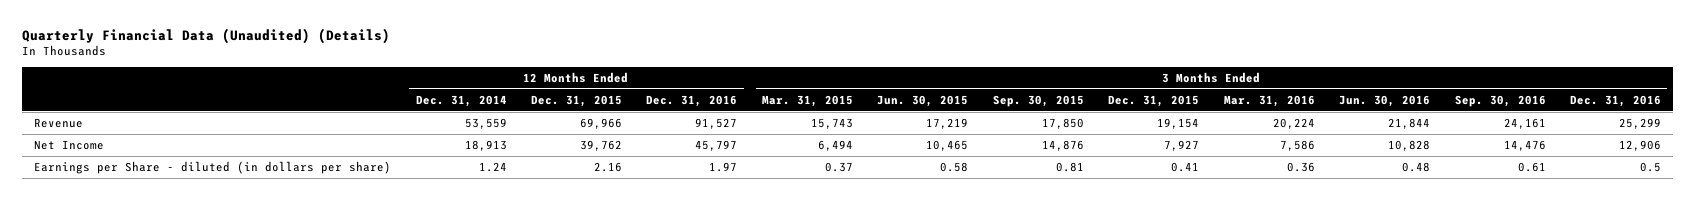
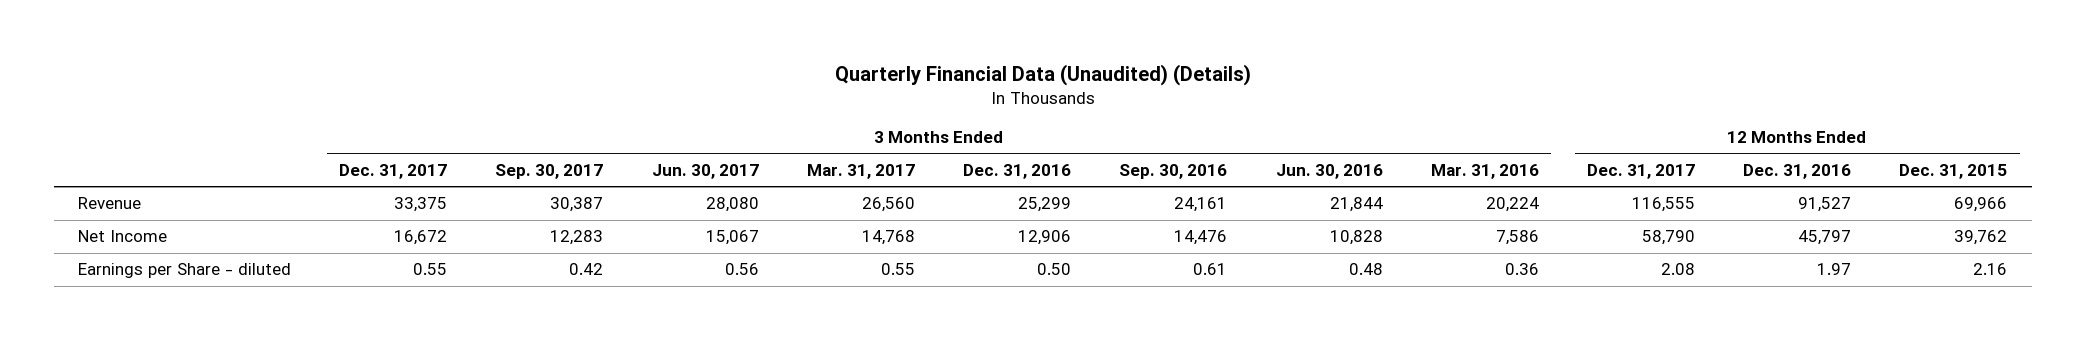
[415,94,507,107] Dec. 31, 2014 -> none
[761,94,853,107] Mar. 31, 2015 -> none
[877,94,969,107] Jun. 30, 2015 -> none
[992,94,1084,107] Sep. 30, 2015 -> none
[1108,94,1200,107] Dec. 31, 2015 -> none
none -> [339,164,448,180] Dec. 31, 2017
none -> [495,164,604,180] Sep. 30, 2017
none -> [651,164,759,180] Jun. 30, 2017
none -> [806,164,915,180] Mar. 31, 2017
none -> [1586,164,1695,180] Dec. 31, 2017
[34,160,392,174] Earnings per Share - diluted (in dollars per share) -> [77,263,291,279] Earnings per Share - diluted
[1640,161,1662,172] 0.5 -> [1037,263,1072,276] 0.50

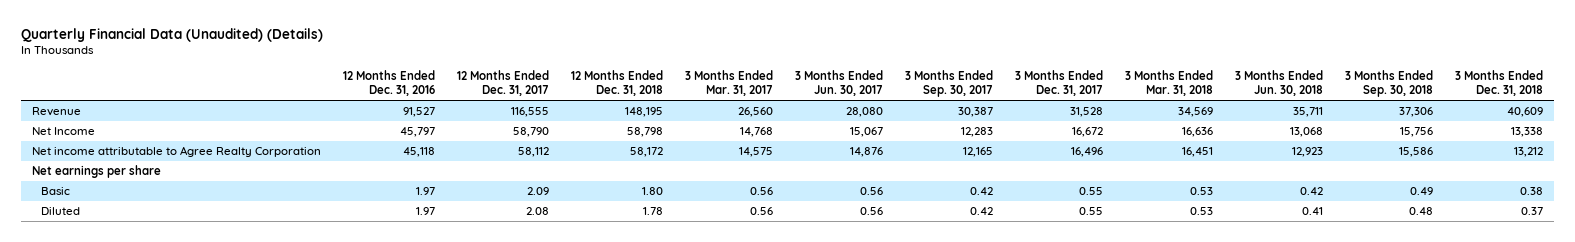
[963,164,1072,180] Dec. 31, 2016 -> none
[1119,164,1228,180] Sep. 30, 2016 -> none
[1275,164,1383,180] Jun. 30, 2016 -> none
[1430,164,1539,180] Mar. 31, 2016 -> none
[1899,164,2008,180] Dec. 31, 2015 -> none
none -> [570,69,663,97] 12 Months Ended Dec. 31, 2018
none -> [1124,69,1213,97] 3 Months Ended Mar. 31, 2018
none -> [1234,69,1323,97] 3 Months Ended Jun. 30, 2018
none -> [1344,69,1433,98] 3 Months Ended Sep. 30, 2018
none -> [1454,69,1543,97] 3 Months Ended Dec. 31, 2018
[394,197,448,213] 33,375 -> [1069,107,1103,118] 31,528
none -> [31,146,321,158] Net income attributable to Agree Realty Corporation
none -> [31,165,161,179] Net earnings per share
none -> [41,187,71,196] Basic
[77,263,291,279] Earnings per Share - diluted -> [41,207,81,216] Diluted
[880,263,915,276] 0.55 -> [749,207,773,216] 0.56

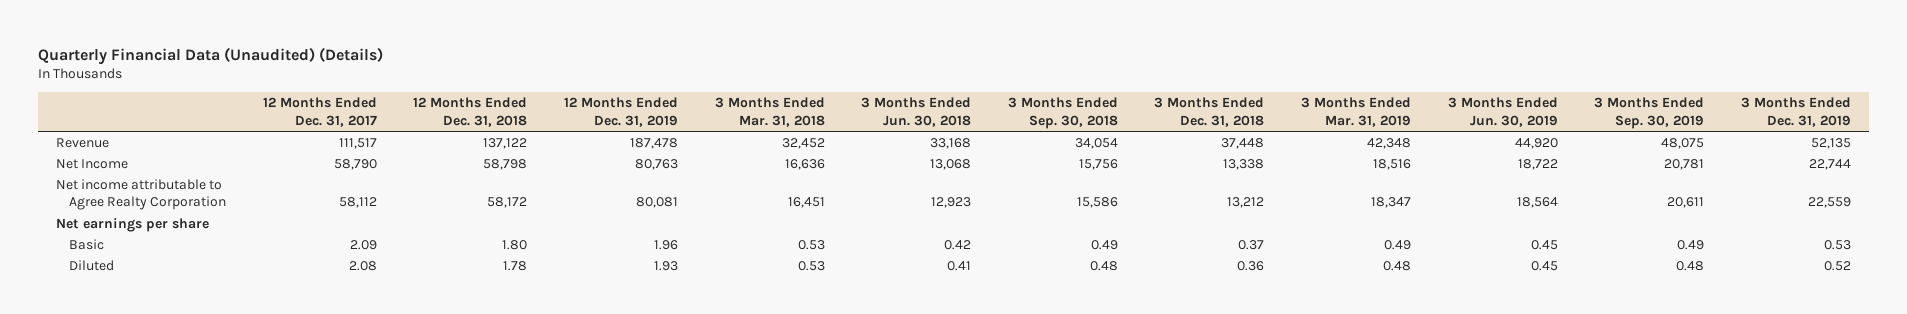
[342,69,435,97] 12 Months Ended Dec. 31, 2016 -> none
[684,69,773,97] 3 Months Ended Mar. 31, 2017 -> none
[794,69,883,97] 3 Months Ended Jun. 30, 2017 -> none
[904,69,993,98] 3 Months Ended Sep. 30, 2017 -> none
[1014,69,1103,97] 3 Months Ended Dec. 31, 2017 -> none
none -> [564,97,679,127] 12 Months Ended Dec. 31, 2019
none -> [1301,97,1412,127] 3 Months Ended Mar. 31, 2019
none -> [1447,97,1558,127] 3 Months Ended Jun. 30, 2019
none -> [1594,97,1705,129] 3 Months Ended Sep. 30, 2019
none -> [1740,97,1851,127] 3 Months Ended Dec. 31, 2019
[510,107,549,118] 116,555 -> [338,138,377,150] 111,517
[624,107,663,118] 148,195 -> [483,138,528,150] 137,122
[1177,107,1213,118] 34,569 -> [781,138,825,150] 32,452
[1292,107,1323,118] 35,711 -> [930,138,972,150] 33,168
[1398,107,1433,118] 37,306 -> [1074,138,1118,150] 34,054
[1506,107,1543,118] 40,609 -> [1221,138,1265,150] 37,448
[1519,187,1543,196] 0.38 -> [1238,240,1265,251] 0.37
[1520,207,1543,216] 0.37 -> [1237,261,1265,272] 0.36

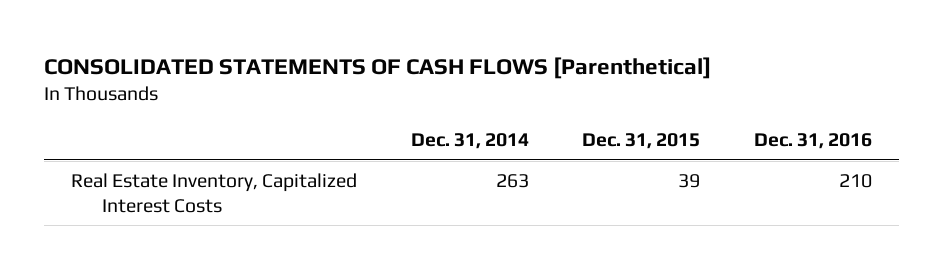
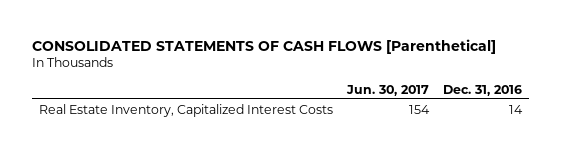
[410,133,529,150] Dec. 31, 2014 -> none
[582,133,701,150] Dec. 31, 2015 -> none
none -> [345,84,429,96] Jun. 30, 2017
[839,174,873,189] 210 -> [508,104,523,114] 14

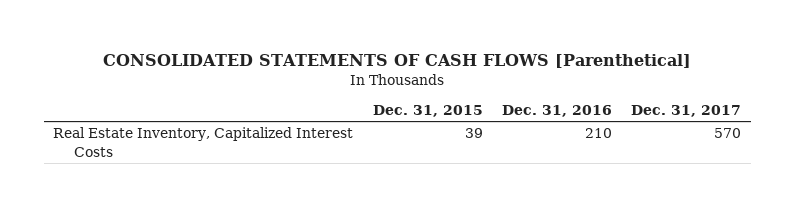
[345,84,429,96] Jun. 30, 2017 -> none
none -> [372,105,483,118] Dec. 31, 2015
none -> [631,105,742,118] Dec. 31, 2017
[508,104,523,114] 14 -> [584,128,612,139] 210

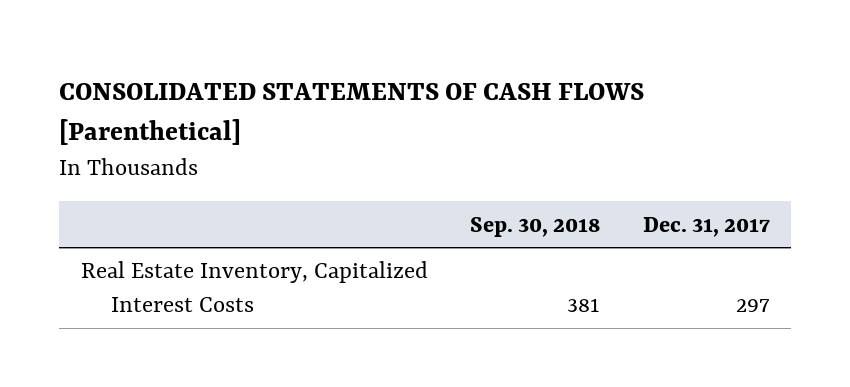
[372,105,483,118] Dec. 31, 2015 -> none
[501,105,612,118] Dec. 31, 2016 -> none
none -> [470,216,601,237] Sep. 30, 2018
[714,128,742,139] 570 -> [735,298,770,312] 297

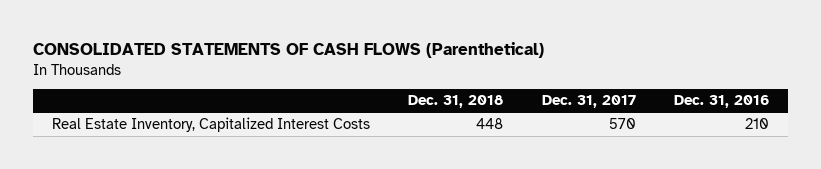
[59,82,645,146] CONSOLIDATED STATEMENTS OF CASH FLOWS [Parenthetical] -> [33,42,545,59] CONSOLIDATED STATEMENTS OF CASH FLOWS (Parenthetical)
[470,216,601,237] Sep. 30, 2018 -> none
none -> [408,95,504,109] Dec. 31, 2018
none -> [673,95,769,109] Dec. 31, 2016
[735,298,770,312] 297 -> [608,118,636,130] 570

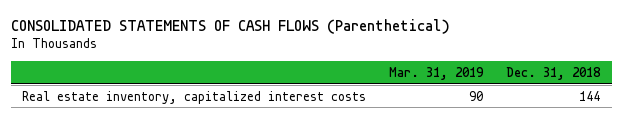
[541,95,636,109] Dec. 31, 2017 -> none
[673,95,769,109] Dec. 31, 2016 -> none
none -> [389,67,485,81] Mar. 31, 2019
[52,117,371,133] Real Estate Inventory, Capitalized Interest Costs -> [22,90,367,104] Real estate inventory, capitalized interest costs
[476,118,504,130] 448 -> [579,90,601,101] 144

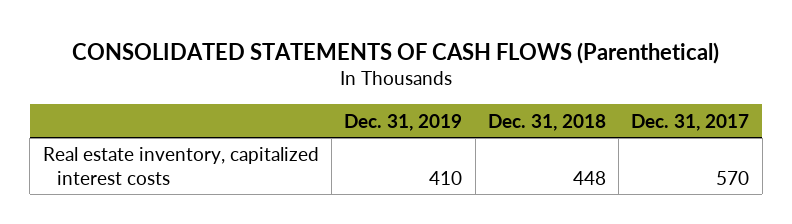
[389,67,485,81] Mar. 31, 2019 -> none
none -> [344,113,463,131] Dec. 31, 2019
none -> [631,113,750,131] Dec. 31, 2017
[579,90,601,101] 144 -> [572,170,606,185] 448

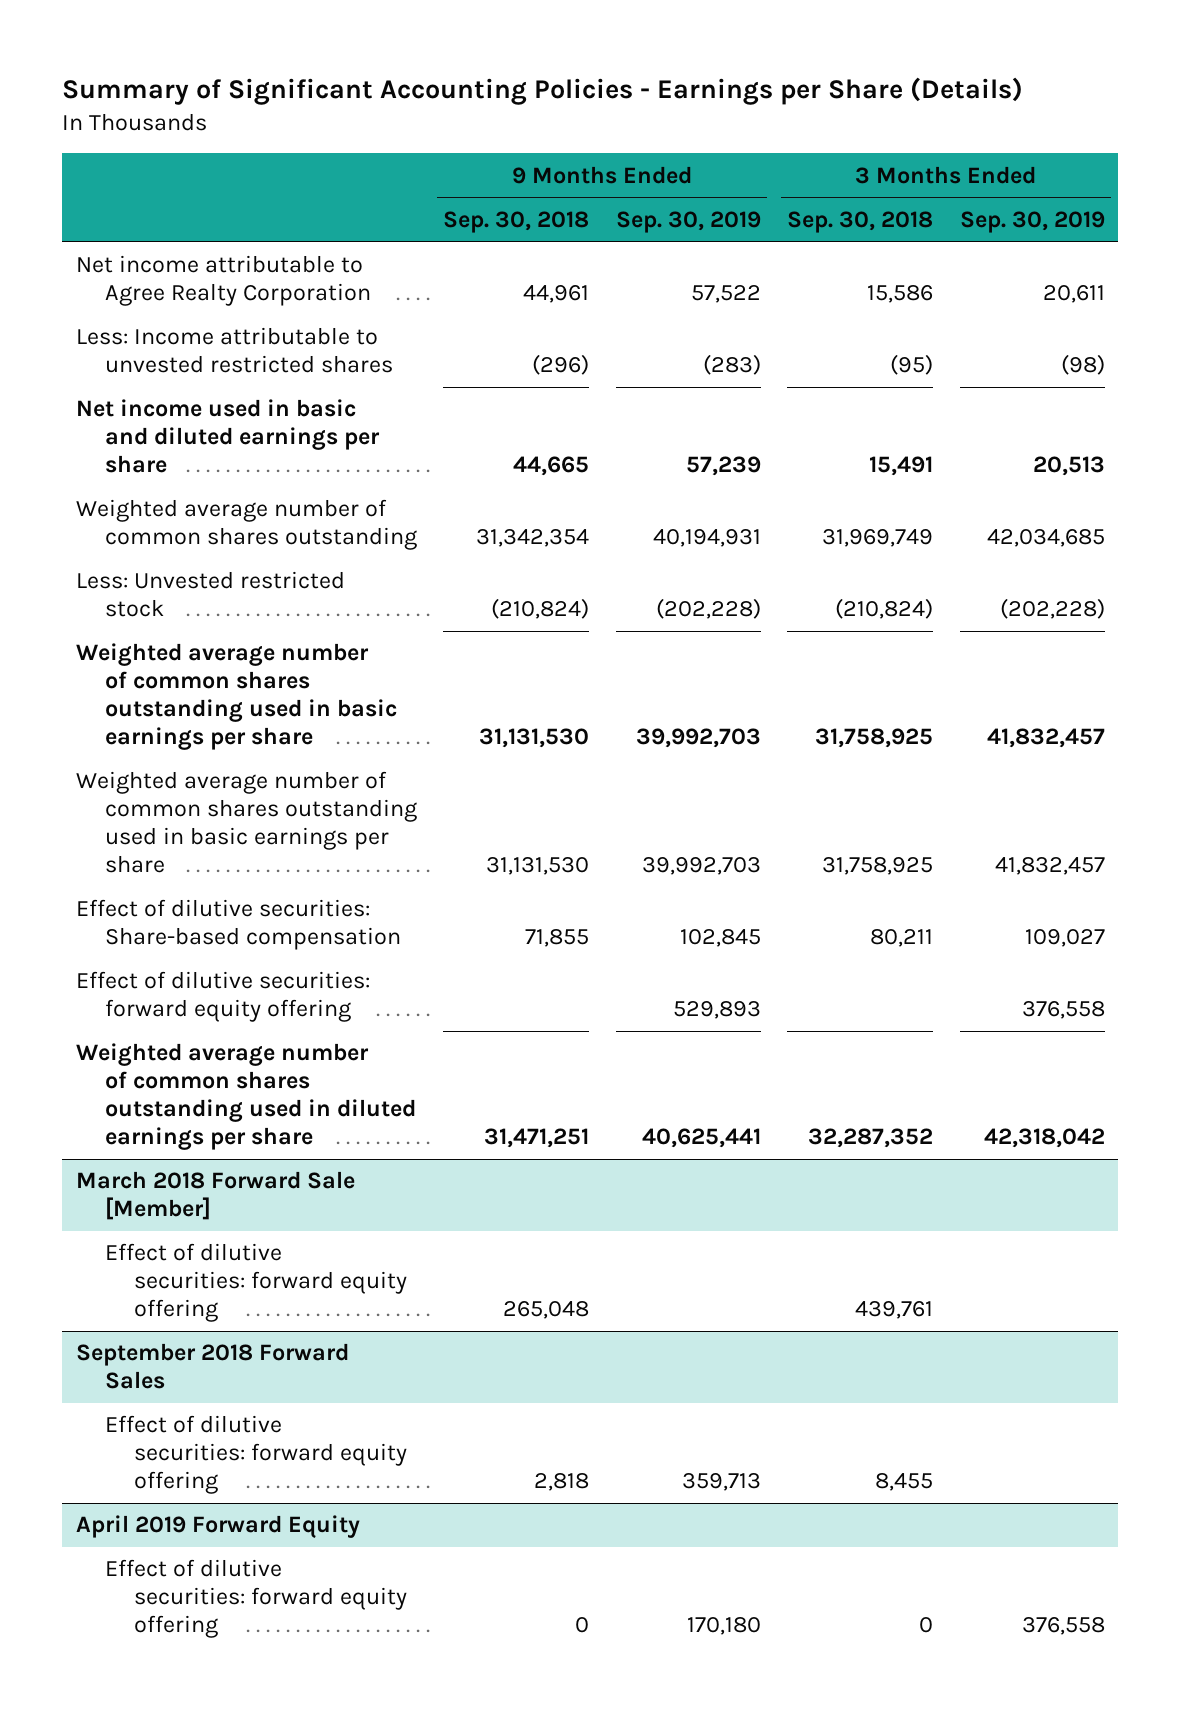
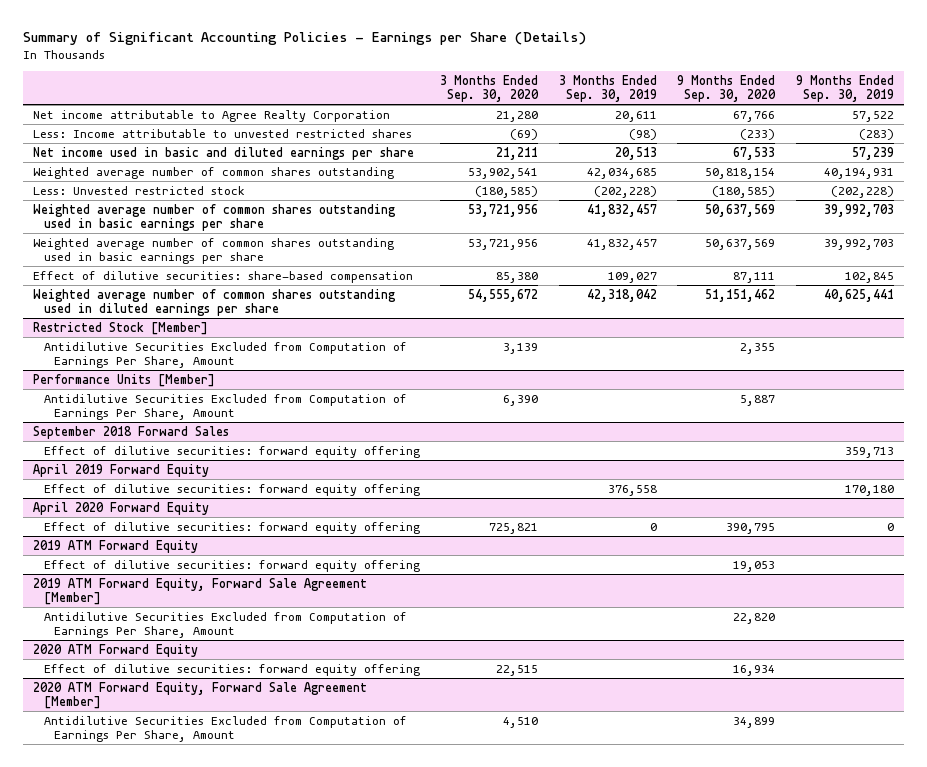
[443,210,590,233] Sep. 30, 2018 -> none
[787,210,934,233] Sep. 30, 2018 -> none
none -> [440,74,540,103] 3 Months Ended Sep. 30, 2020
none -> [677,74,777,103] 9 Months Ended Sep. 30, 2020
[75,971,370,1023] Effect of dilutive securities: forward equity offering -> none
[75,899,401,951] Effect of dilutive securities: Share-based compensation -> [33,270,414,283] Effect of dilutive securities: share-based compensation
[75,1171,355,1221] March 2018 Forward Sale [Member] -> none
[104,1243,407,1323] Effect of dilutive securities: forward equity offering -> none
none -> [33,321,209,335] Restricted Stock [Member]
none -> [43,341,407,368] Antidilutive Securities Excluded from Computation of Earnings Per Share, Amount
none -> [33,373,216,387] Performance Units [Member]
none -> [43,393,407,420] Antidilutive Securities Excluded from Computation of Earnings Per Share, Amount
none -> [33,501,210,515] April 2020 Forward Equity
none -> [43,521,420,534] Effect of dilutive securities: forward equity offering
none -> [33,539,199,553] 2019 ATM Forward Equity
none -> [43,559,420,572] Effect of dilutive securities: forward equity offering
none -> [33,577,368,605] 2019 ATM Forward Equity, Forward Sale Agreement [Member]
none -> [43,611,407,638] Antidilutive Securities Excluded from Computation of Earnings Per Share, Amount
none -> [33,643,199,657] 2020 ATM Forward Equity
none -> [43,663,420,676] Effect of dilutive securities: forward equity offering
none -> [33,681,368,709] 2020 ATM Forward Equity, Forward Sale Agreement [Member]
none -> [43,715,407,742] Antidilutive Securities Excluded from Computation of Earnings Per Share, Amount

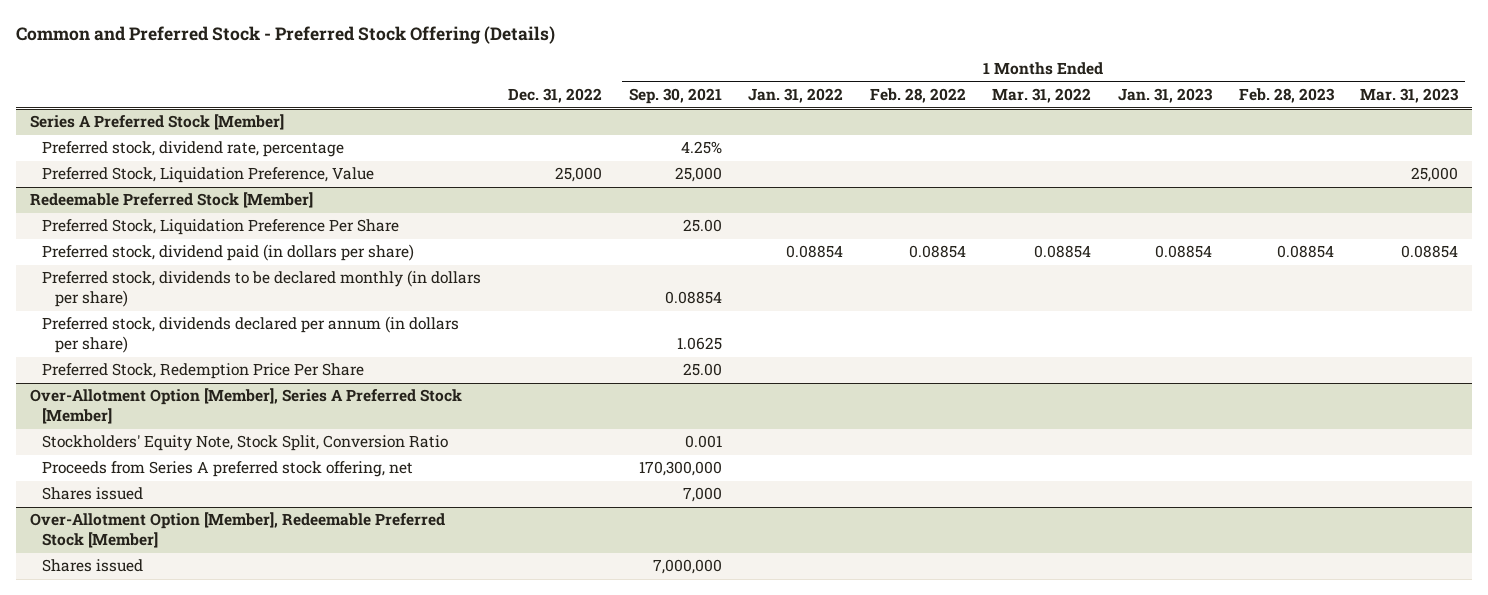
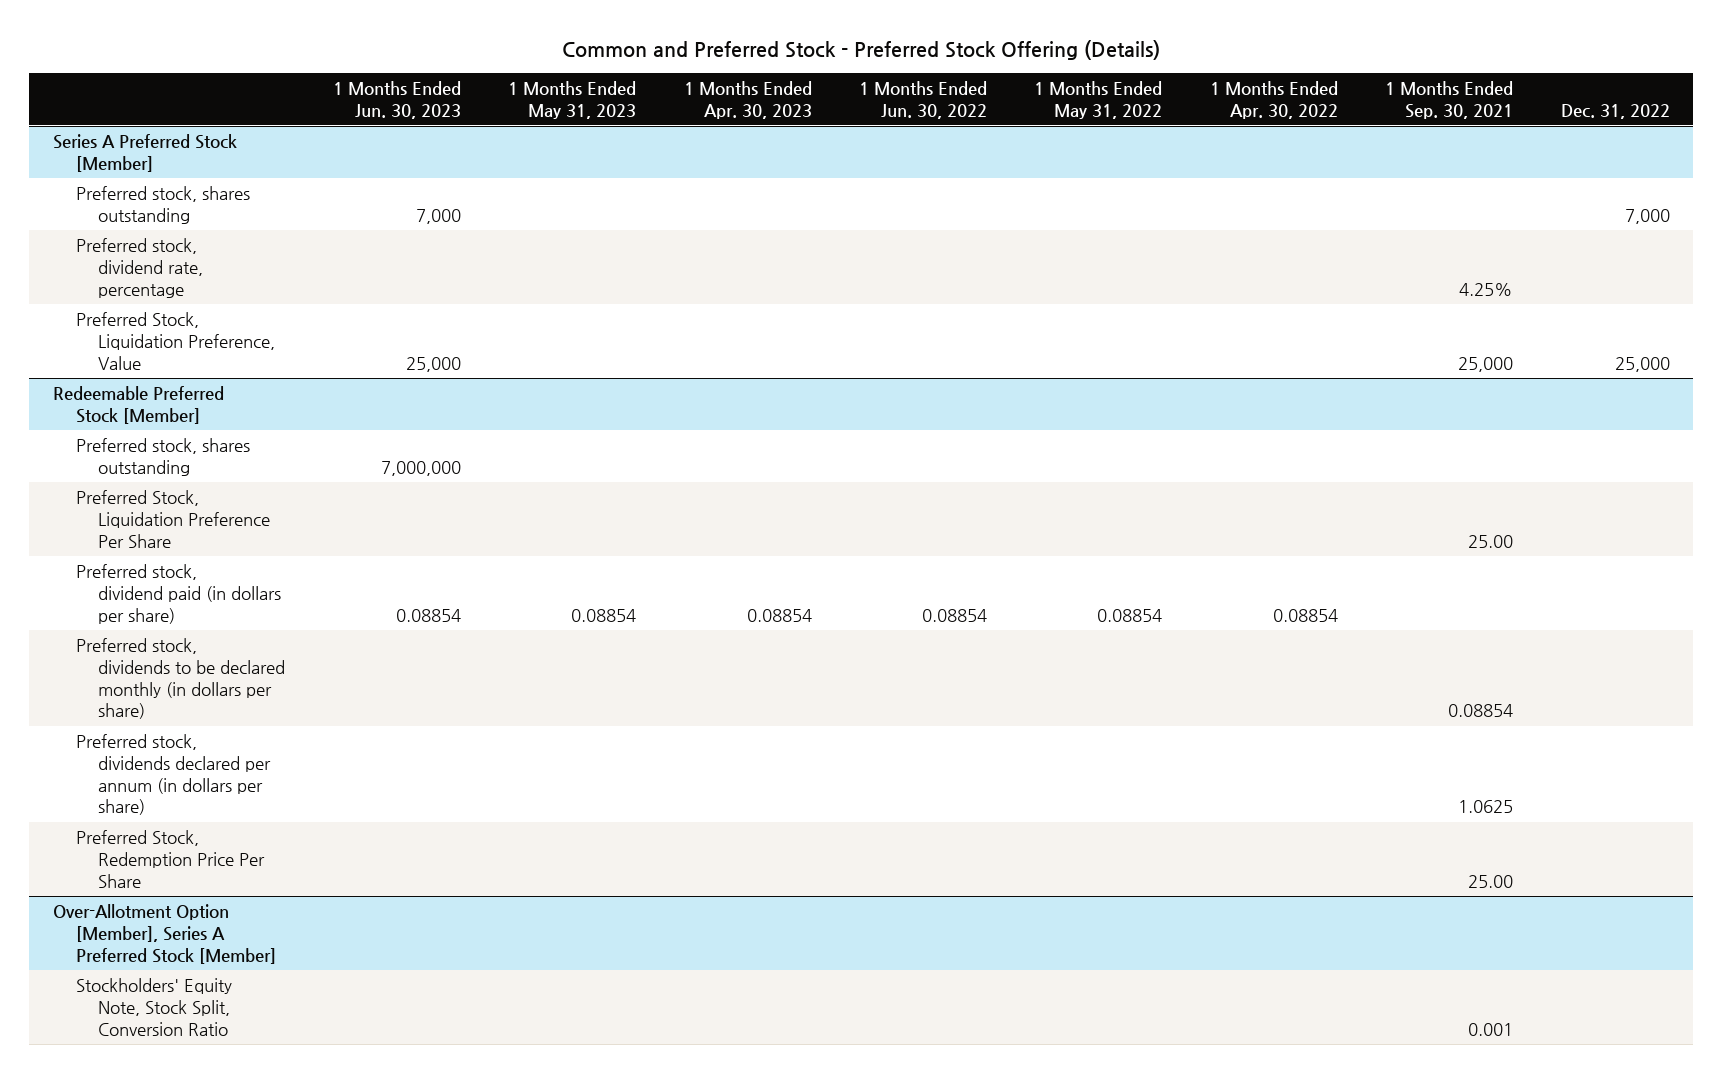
[748,88,844,104] Jan. 31, 2022 -> none
[869,88,966,104] Feb. 28, 2022 -> none
[992,88,1092,104] Mar. 31, 2022 -> none
[1118,88,1214,104] Jan. 31, 2023 -> none
[1238,88,1335,104] Feb. 28, 2023 -> none
[1360,88,1460,104] Mar. 31, 2023 -> none
none -> [332,80,461,119] 1 Months Ended Jun. 30, 2023
none -> [508,80,637,119] 1 Months Ended May 31, 2023
none -> [683,80,812,119] 1 Months Ended Apr. 30, 2023
none -> [859,80,988,119] 1 Months Ended Jun. 30, 2022
none -> [1034,80,1163,119] 1 Months Ended May 31, 2022
none -> [1209,80,1338,119] 1 Months Ended Apr. 30, 2022
none -> [75,186,250,224] Preferred stock, shares outstanding
none -> [75,438,250,476] Preferred stock, shares outstanding
[42,461,414,478] Proceeds from Series A preferred stock offering, net -> none
[42,487,144,501] Shares issued -> none
[29,512,445,549] Over-Allotment Option [Member], Redeemable Preferred Stock [Member] -> none
[42,559,144,573] Shares issued -> none

